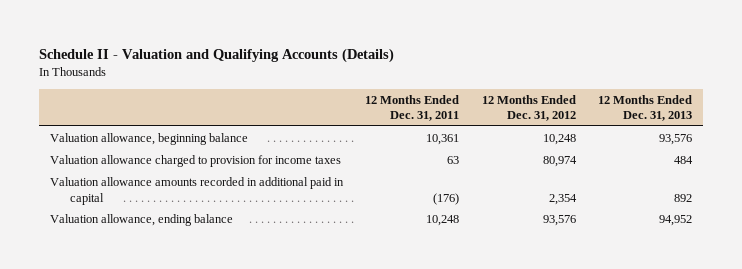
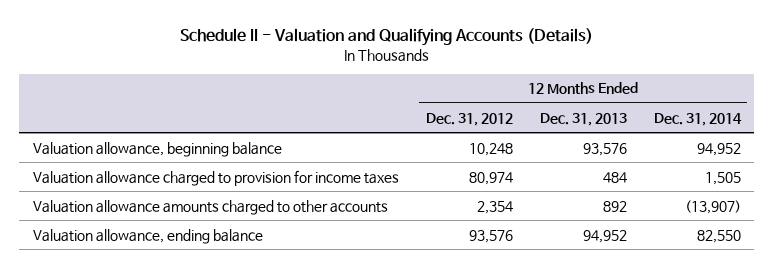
[365,94,460,122] 12 Months Ended Dec. 31, 2011 -> none
none -> [653,112,742,126] Dec. 31, 2014
[50,176,345,205] Valuation allowance amounts recorded in additional paid in capital -> [32,199,388,215] Valuation allowance amounts charged to other accounts

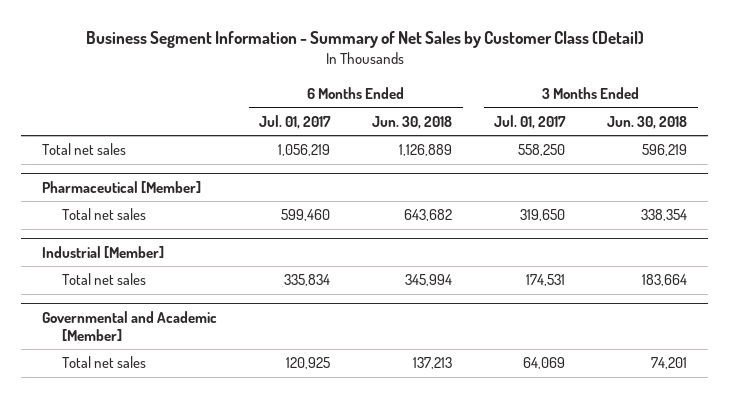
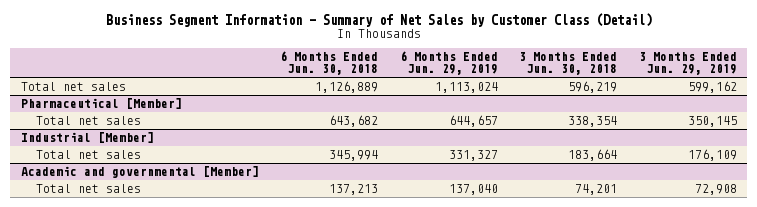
[259,114,332,129] Jul. 01, 2017 -> none
[494,114,567,129] Jul. 01, 2017 -> none
none -> [399,51,498,75] 6 Months Ended Jun. 29, 2019
none -> [638,52,737,75] 3 Months Ended Jun. 29, 2019
[42,310,218,341] Governmental and Academic [Member] -> [20,166,259,179] Academic and governmental [Member]

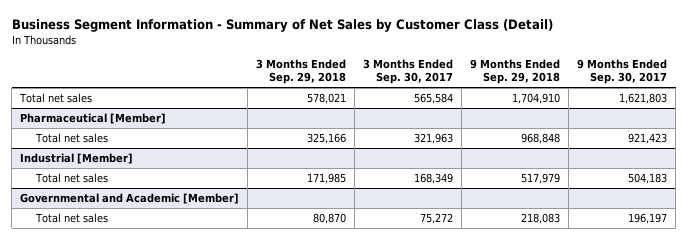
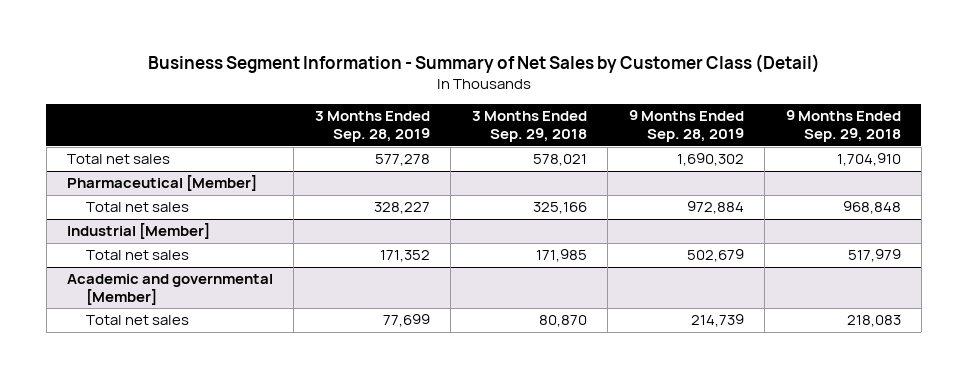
[363,59,454,85] 3 Months Ended Sep. 30, 2017 -> none
[577,59,668,85] 9 Months Ended Sep. 30, 2017 -> none
none -> [314,111,430,143] 3 Months Ended Sep. 28, 2019
none -> [628,110,744,143] 9 Months Ended Sep. 28, 2019
[20,192,240,204] Governmental and Academic [Member] -> [67,274,274,306] Academic and governmental [Member]

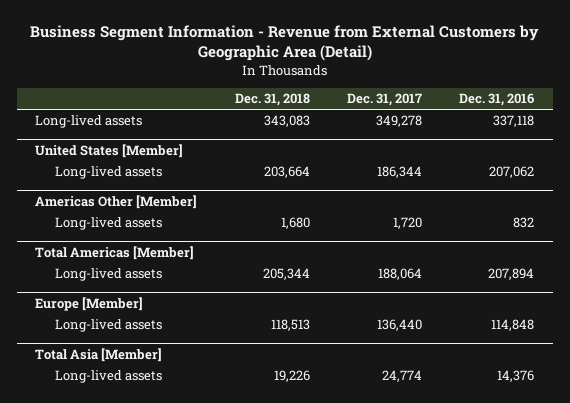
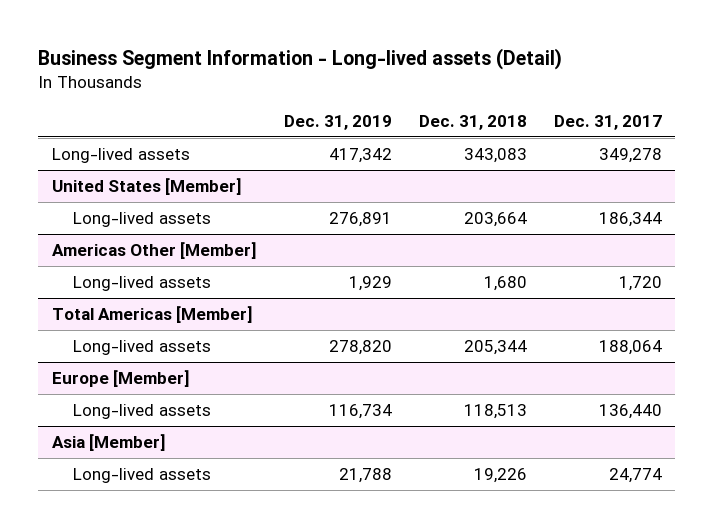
[29,25,539,62] Business Segment Information - Revenue from External Customers by Geographic Area (Detail) -> [38,47,563,70] Business Segment Information - Long-lived assets (Detail)
[459,93,535,107] Dec. 31, 2016 -> none
none -> [283,114,392,130] Dec. 31, 2019
[35,347,163,362] Total Asia [Member] -> [51,433,166,451] Asia [Member]

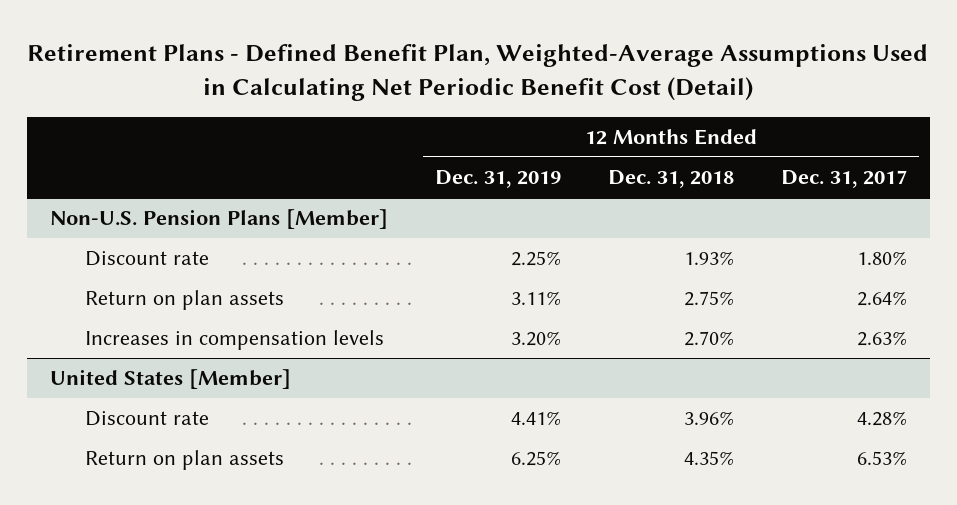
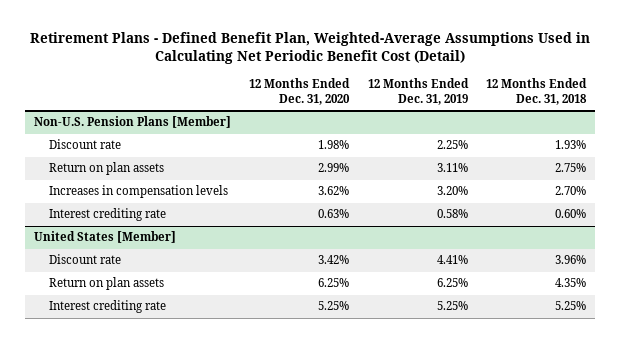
[780,170,907,189] Dec. 31, 2017 -> none
none -> [249,78,351,106] 12 Months Ended Dec. 31, 2020
none -> [49,208,167,222] Interest crediting rate
none -> [49,300,167,314] Interest crediting rate

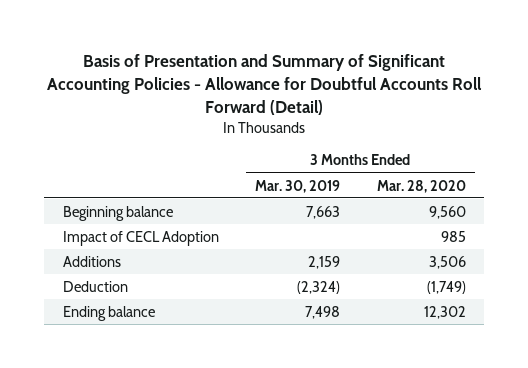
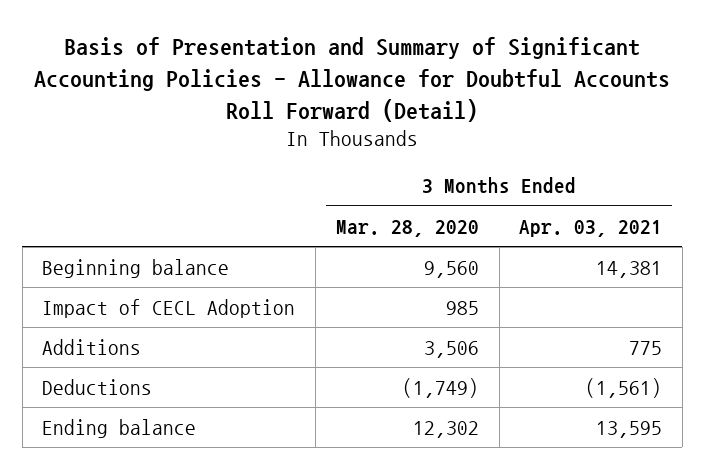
[255,179,341,193] Mar. 30, 2019 -> none
none -> [519,219,663,237] Apr. 03, 2021
[62,280,128,292] Deduction -> [42,378,153,395] Deductions

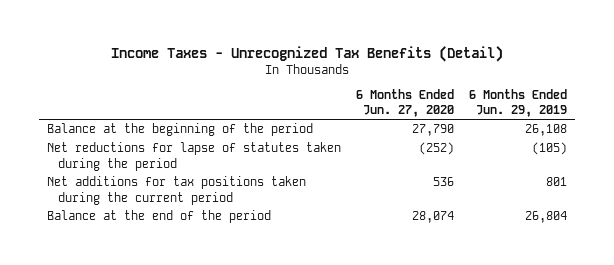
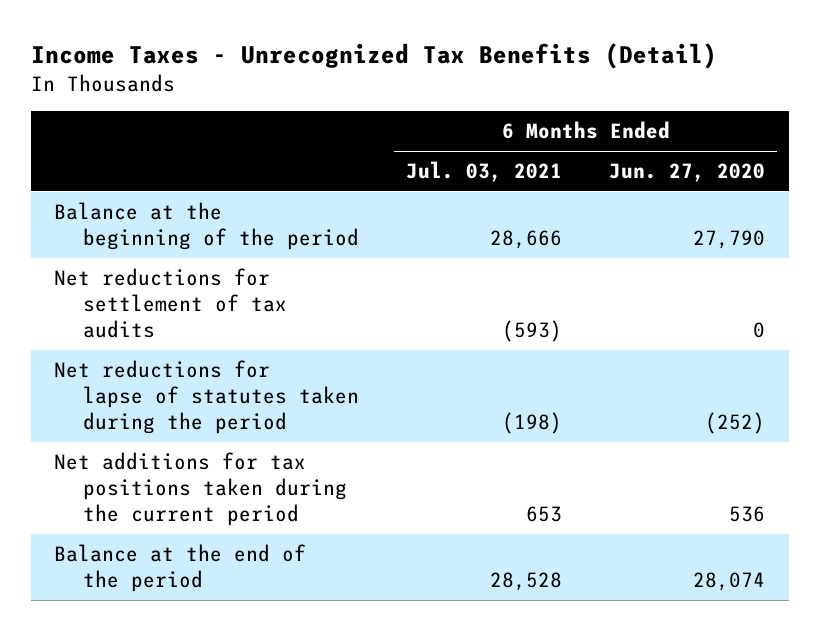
[469,88,568,117] 6 Months Ended Jun. 29, 2019 -> none
none -> [406,161,563,183] Jul. 03, 2021
none -> [54,268,288,339] Net reductions for settlement of tax audits

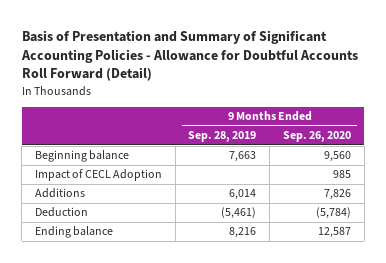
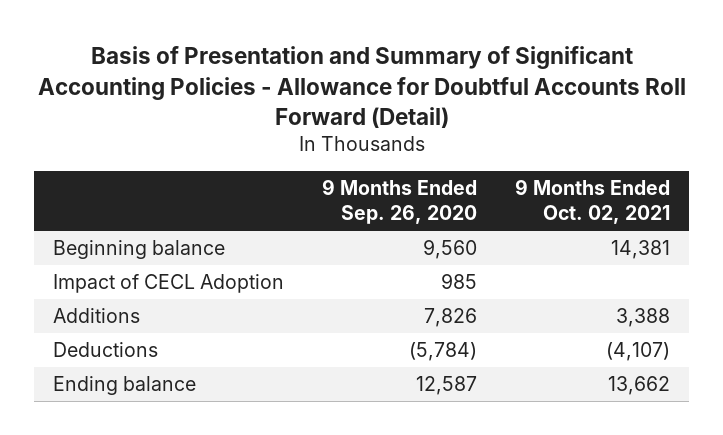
[188,131,257,143] Sep. 28, 2019 -> none
none -> [515,179,671,225] 9 Months Ended Oct. 02, 2021
[34,207,88,218] Deduction -> [53,342,159,358] Deductions

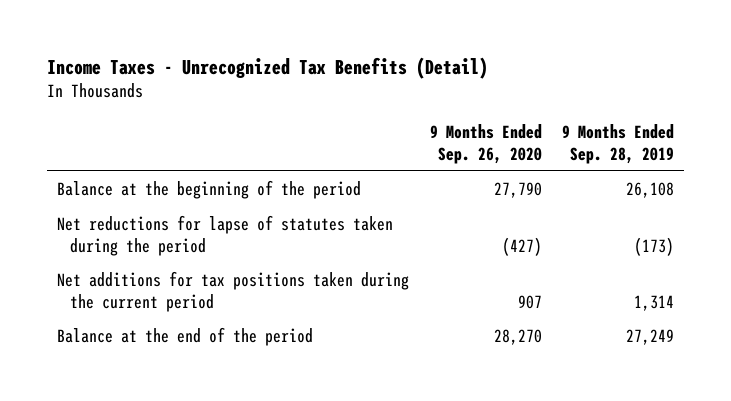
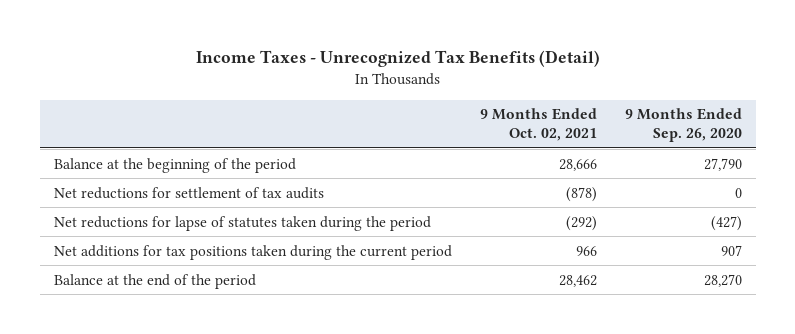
[561,124,674,164] 9 Months Ended Sep. 28, 2019 -> none
none -> [479,108,597,142] 9 Months Ended Oct. 02, 2021
none -> [53,186,324,199] Net reductions for settlement of tax audits

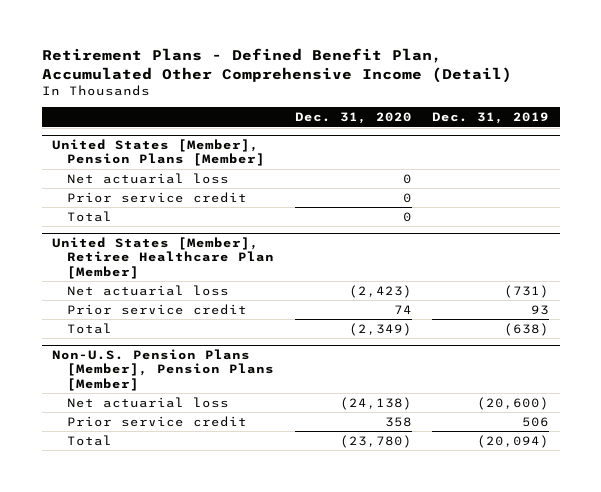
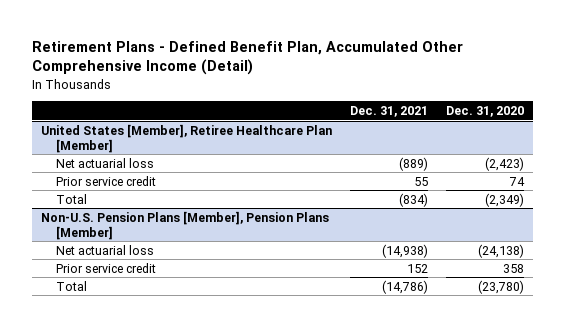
[432,112,550,125] Dec. 31, 2019 -> none
none -> [349,105,428,117] Dec. 31, 2021
[52,139,265,167] United States [Member], Pension Plans [Member] -> none
[66,172,229,184] Net actuarial loss -> none
[66,191,247,203] Prior service credit -> none
[66,210,112,222] Total -> none

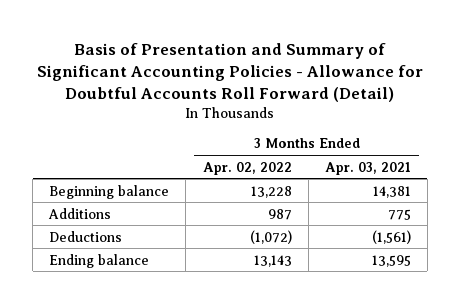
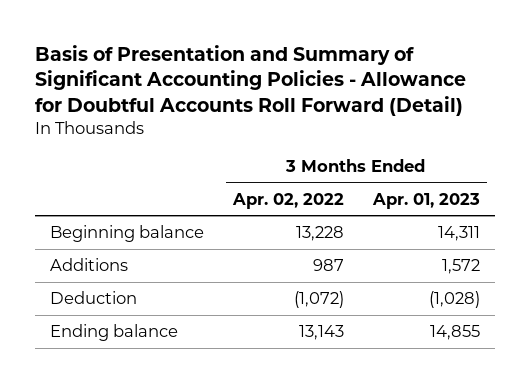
[324,161,411,175] Apr. 03, 2021 -> none
none -> [372,192,481,209] Apr. 01, 2023
[49,230,123,242] Deductions -> [49,291,137,305] Deduction

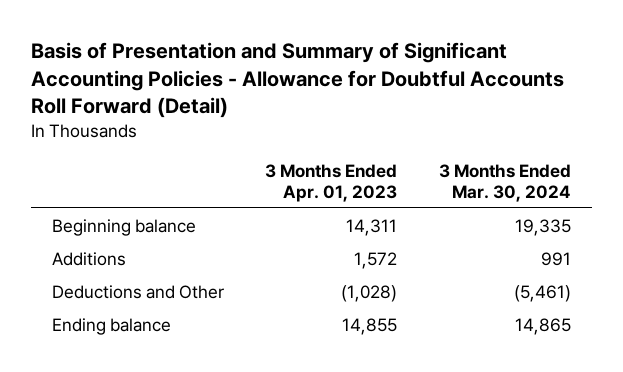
[231,192,344,209] Apr. 02, 2022 -> none
none -> [439,163,572,202] 3 Months Ended Mar. 30, 2024
[49,291,137,305] Deduction -> [51,284,224,299] Deductions and Other

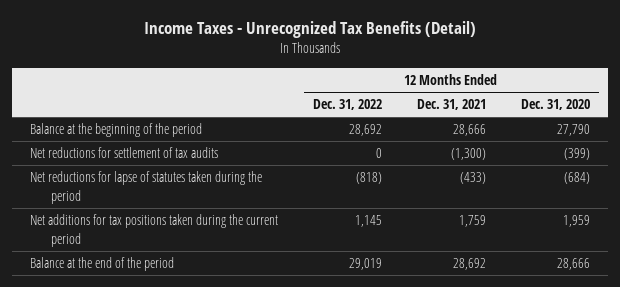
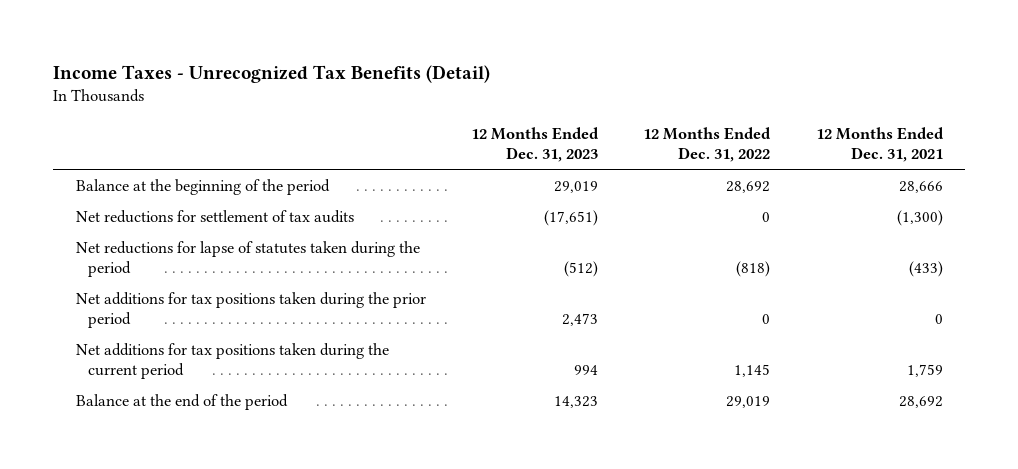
[521,99,591,111] Dec. 31, 2020 -> none
none -> [471,126,600,162] 12 Months Ended Dec. 31, 2023
none -> [75,292,426,329] Net additions for tax positions taken during the prior period

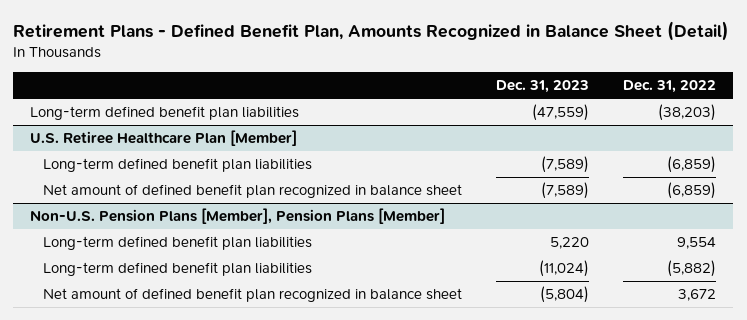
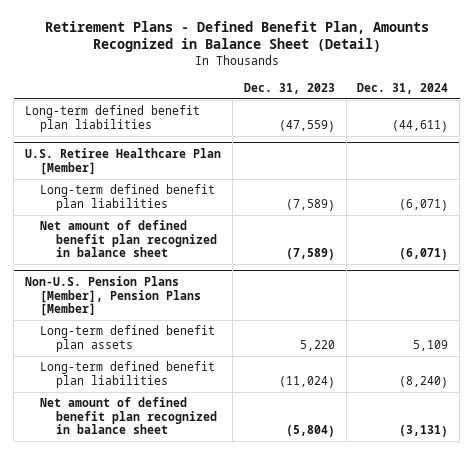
[623,80,717,94] Dec. 31, 2022 -> none
none -> [357,82,449,94] Dec. 31, 2024
[43,235,313,250] Long-term defined benefit plan liabilities -> [40,325,216,352] Long-term defined benefit plan assets

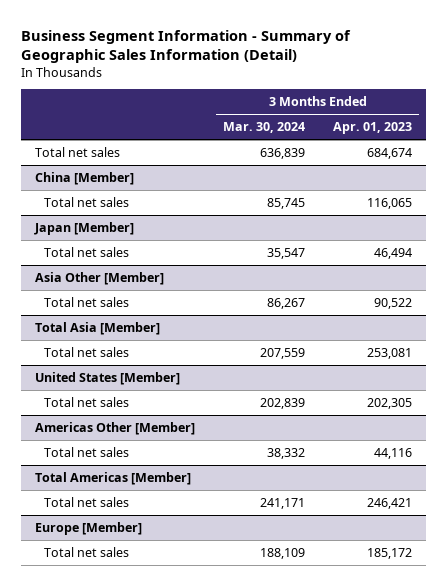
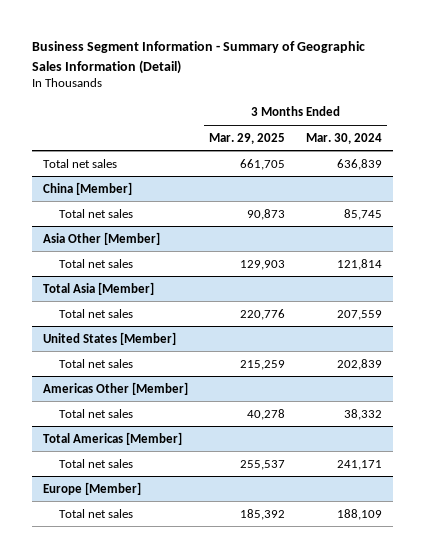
[333,122,413,135] Apr. 01, 2023 -> none
none -> [208,132,285,144] Mar. 29, 2025
[34,221,135,235] Japan [Member] -> none
[44,246,130,257] Total net sales -> none
[267,297,306,309] 86,267 -> [337,258,383,270] 121,814

